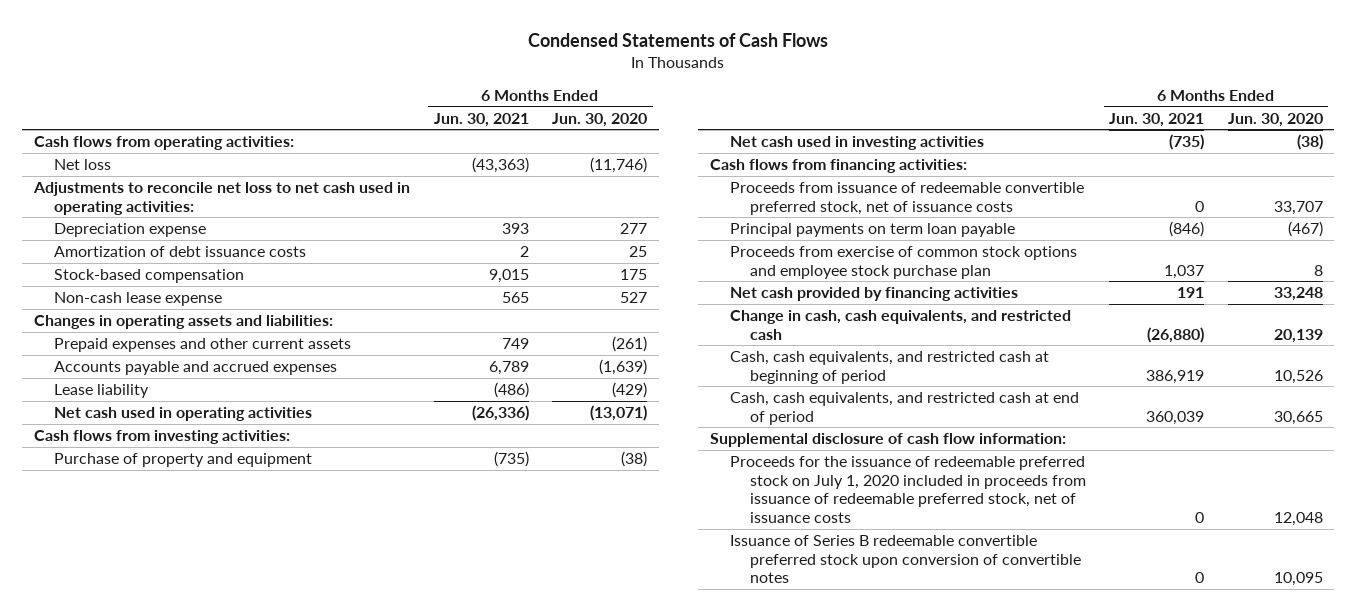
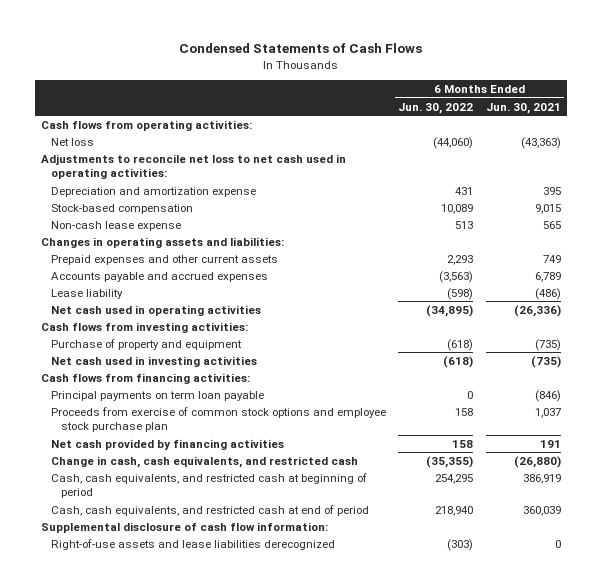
[551,112,647,127] Jun. 30, 2020 -> none
none -> [398,102,474,114] Jun. 30, 2022
[54,246,307,258] Amortization of debt issuance costs -> none
[54,223,207,238] Depreciation expense -> [50,186,256,197] Depreciation and amortization expense
[501,223,529,235] 393 -> [542,186,561,195] 395
[729,182,1084,215] Proceeds from issuance of redeemable convertible preferred stock, net of issuance costs -> none
[729,456,1087,524] Proceeds for the issuance of redeemable preferred stock on July 1, 2020 included in proceeds from issuance of redeemable preferred stock, net of issuance costs -> none
[729,535,1082,584] Issuance of Series B redeemable convertible preferred stock upon conversion of convertible notes -> none
none -> [50,538,335,550] Right-of-use assets and lease liabilities derecognized

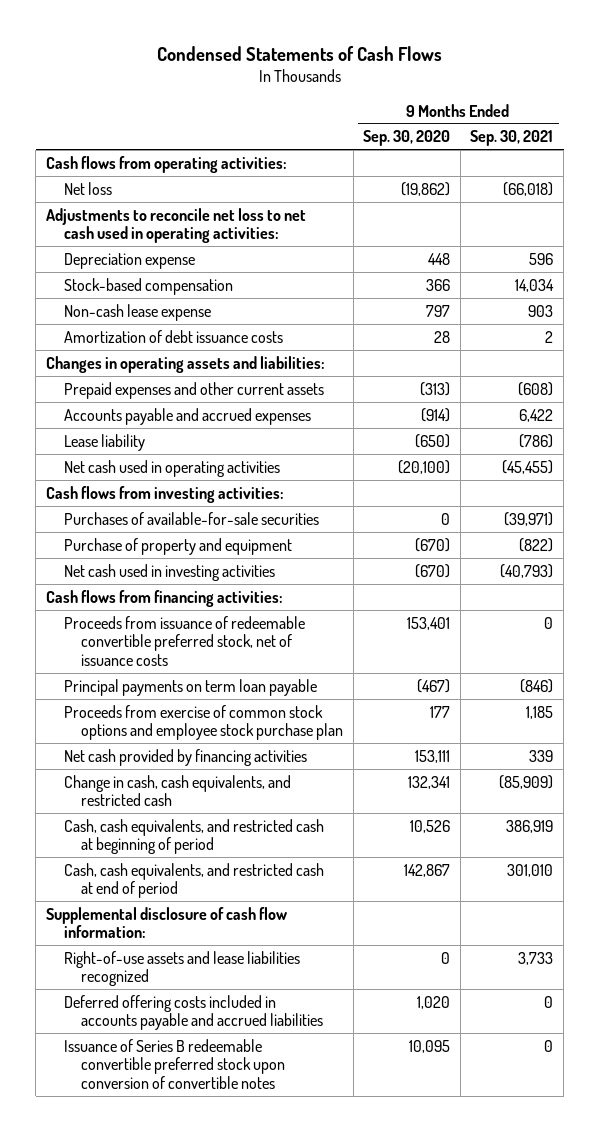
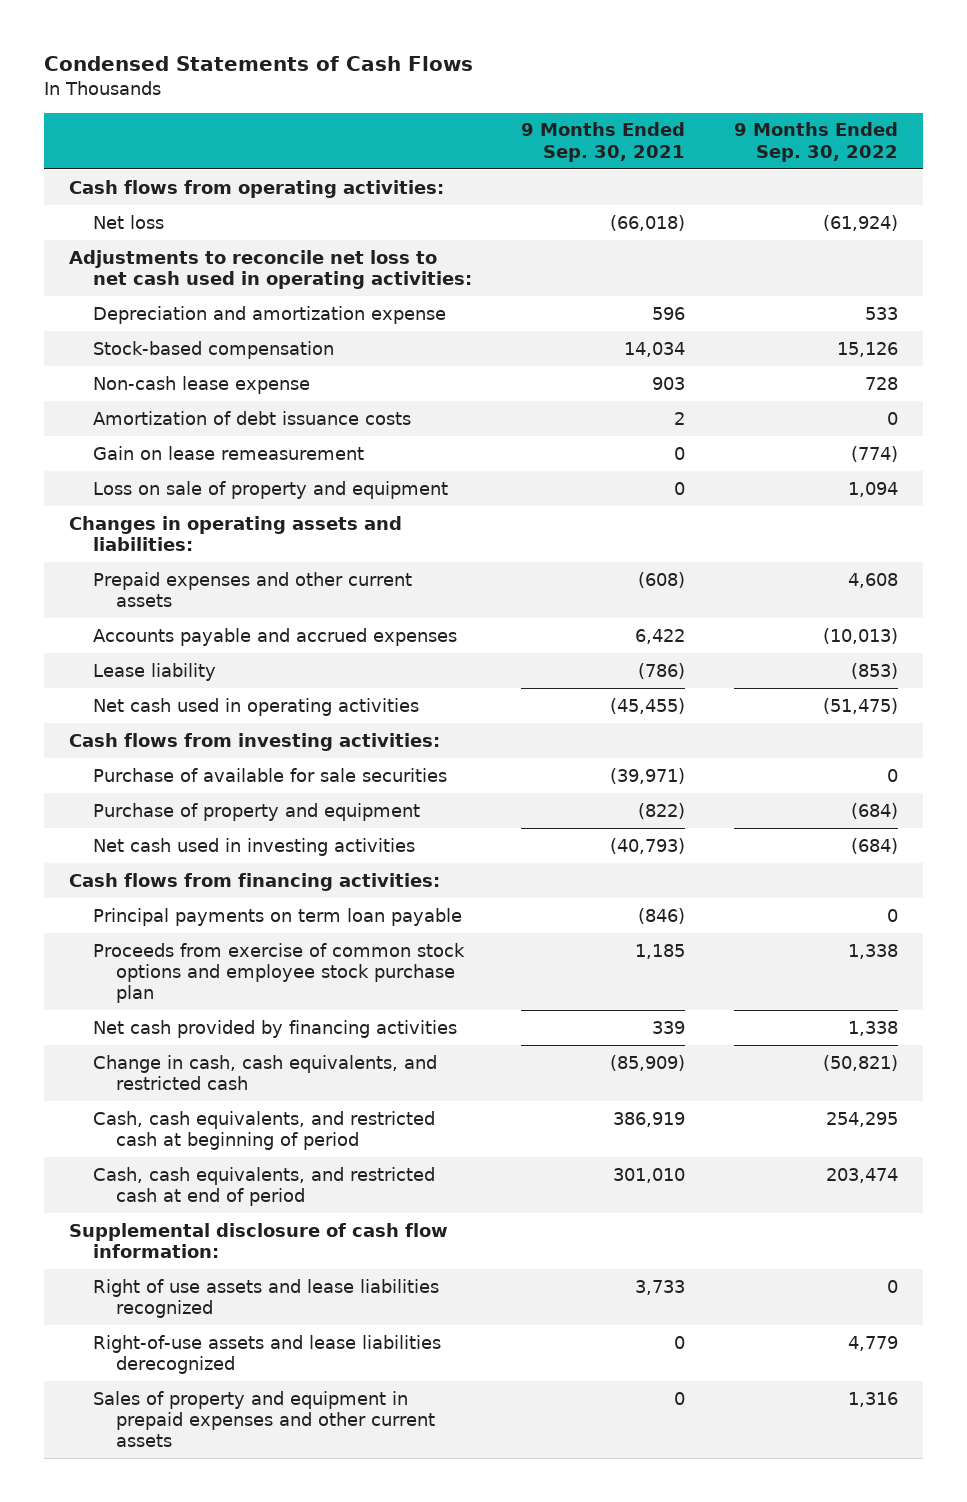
[363,130,451,147] Sep. 30, 2020 -> none
none -> [734,122,899,162] 9 Months Ended Sep. 30, 2022
[63,252,195,269] Depreciation expense -> [92,305,446,324] Depreciation and amortization expense
none -> [92,445,364,460] Gain on lease remeasurement
none -> [92,480,448,499] Loss on sale of property and equipment
[63,511,319,525] Purchases of available-for-sale securities -> [92,767,447,782] Purchase of available for sale securities
[63,615,305,666] Proceeds from issuance of redeemable convertible preferred stock, net of issuance costs -> none
[63,994,324,1031] Deferred offering costs included in accounts payable and accrued liabilities -> none
[63,1038,286,1089] Issuance of Series B redeemable convertible preferred stock upon conversion of convertible notes -> none
[63,950,300,987] Right-of-use assets and lease liabilities recognized -> [92,1278,439,1319] Right of use assets and lease liabilities recognized
none -> [92,1334,441,1375] Right-of-use assets and lease liabilities derecognized
none -> [92,1390,436,1448] Sales of property and equipment in prepaid expenses and other current assets

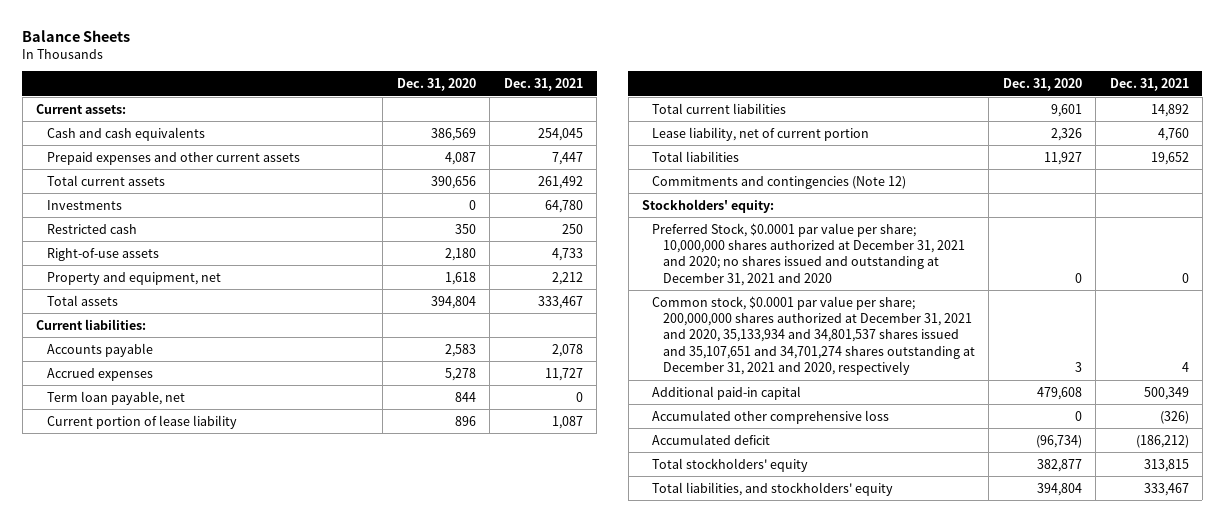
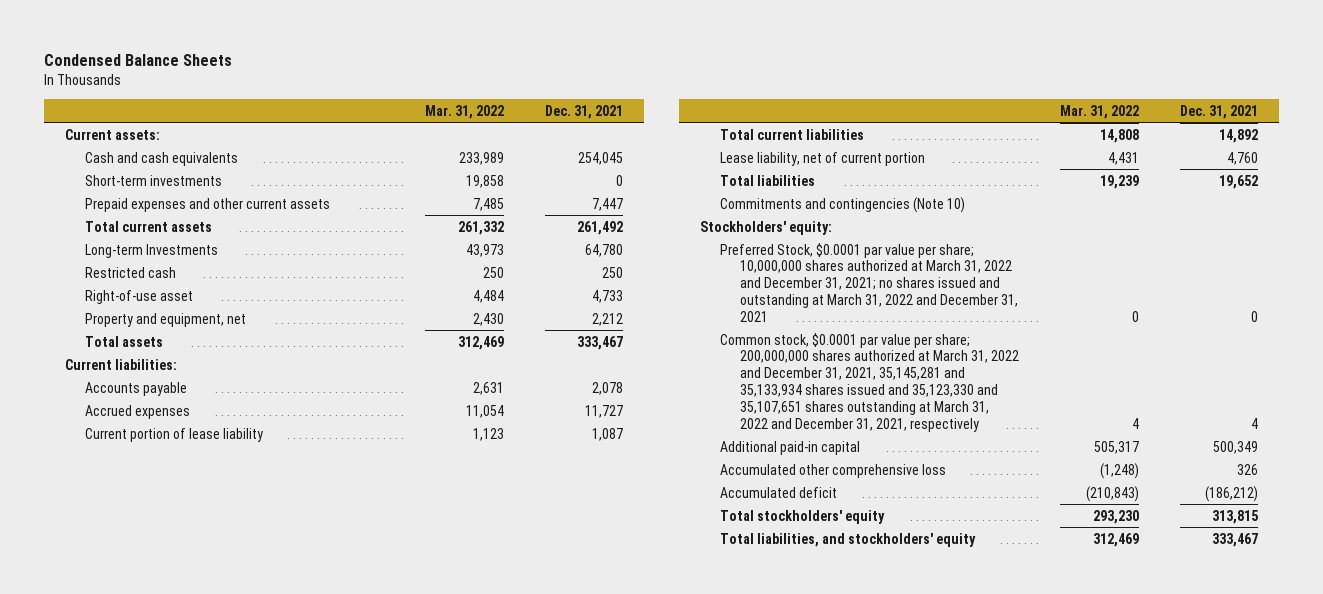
[22,29,131,42] Balance Sheets -> [44,54,233,67] Condensed Balance Sheets
[396,78,476,92] Dec. 31, 2020 -> none
none -> [425,104,505,119] Mar. 31, 2022
none -> [84,174,222,186] Short-term investments
[46,199,122,210] Investments -> [84,243,218,258] Long-term Investments
[46,247,159,261] Right-of-use assets -> [84,289,193,304] Right-of-use asset
[46,390,185,405] Term loan payable, net -> none
[652,175,907,189] Commitments and contingencies (Note 12) -> [719,196,965,213] Commitments and contingencies (Note 10)
[652,222,966,286] Preferred Stock, $0.0001 par value per share; 10,000,000 shares authorized at December 31, 2021 and 2020; no shares issued and outstanding at December 31, 2021 and 2020 -> [719,242,1018,322] Preferred Stock, $0.0001 par value per share; 10,000,000 shares authorized at March 31, 2022 and December 31, 2021; no shares issued and outstanding at March 31, 2022 and December 31, 2021
[652,295,976,376] Common stock, $0.0001 par value per share; 200,000,000 shares authorized at December 31, 2021 and 2020, 35,133,934 and 34,801,537 shares issued and 35,107,651 and 34,701,274 shares outstanding at December 31, 2021 and 2020, respectively -> [719,332,1019,432] Common stock, $0.0001 par value per share; 200,000,000 shares authorized at March 31, 2022 and December 31, 2021, 35,145,281 and 35,133,934 shares issued and 35,123,330 and 35,107,651 shares outstanding at March 31, 2022 and December 31, 2021, respectively
[1159,410,1189,424] (326) -> [1237,463,1259,475] 326

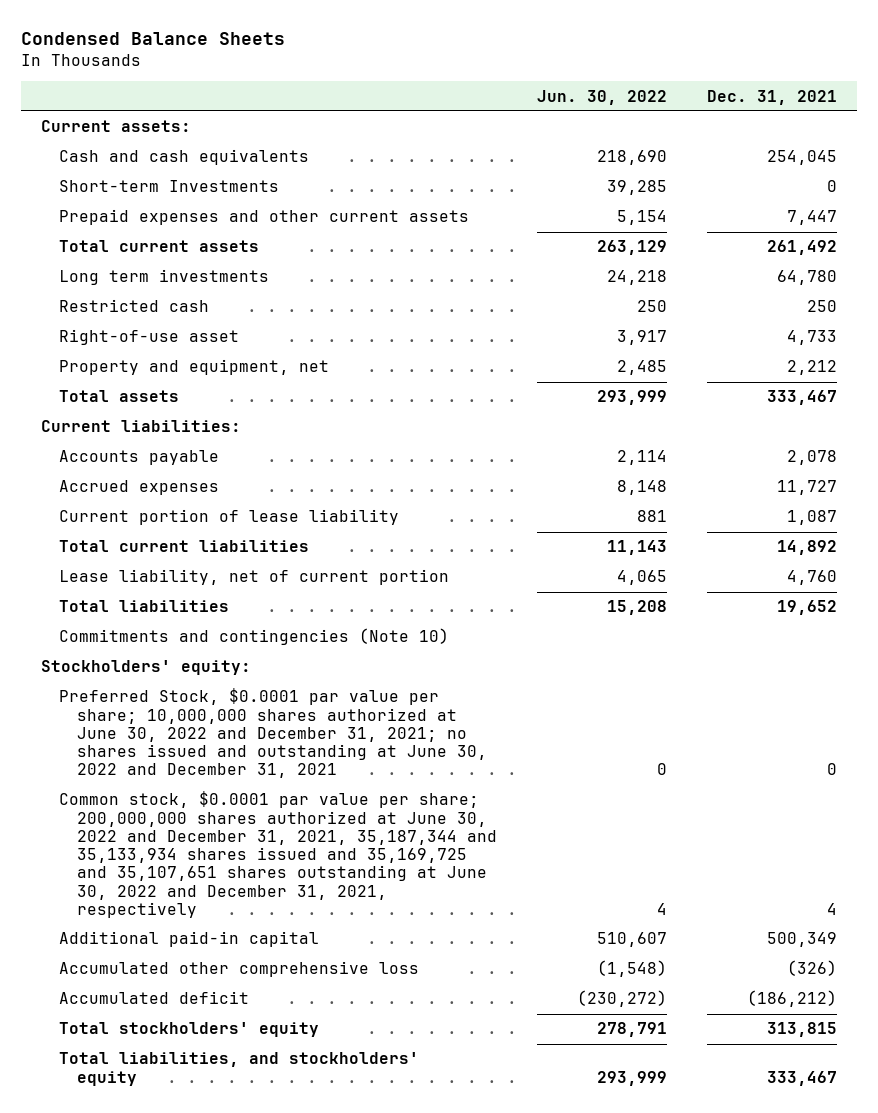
[425,104,505,119] Mar. 31, 2022 -> none
none -> [536,89,667,105] Jun. 30, 2022
[84,174,222,186] Short-term investments -> [59,180,280,193] Short-term Investments
[84,243,218,258] Long-term Investments -> [59,269,270,286] Long term investments
[719,242,1018,322] Preferred Stock, $0.0001 par value per share; 10,000,000 shares authorized at March 31, 2022 and December 31, 2021; no shares issued and outstanding at March 31, 2022 and December 31, 2021 -> [59,688,487,779] Preferred Stock, $0.0001 par value per share; 10,000,000 shares authorized at June 30, 2022 and December 31, 2021; no shares issued and outstanding at June 30, 2022 and December 31, 2021
[719,332,1019,432] Common stock, $0.0001 par value per share; 200,000,000 shares authorized at March 31, 2022 and December 31, 2021, 35,145,281 and 35,133,934 shares issued and 35,123,330 and 35,107,651 shares outstanding at March 31, 2022 and December 31, 2021, respectively -> [59,791,497,918] Common stock, $0.0001 par value per share; 200,000,000 shares authorized at June 30, 2022 and December 31, 2021, 35,187,344 and 35,133,934 shares issued and 35,169,725 and 35,107,651 shares outstanding at June 30, 2022 and December 31, 2021, respectively
[1237,463,1259,475] 326 -> [786,960,837,977] (326)

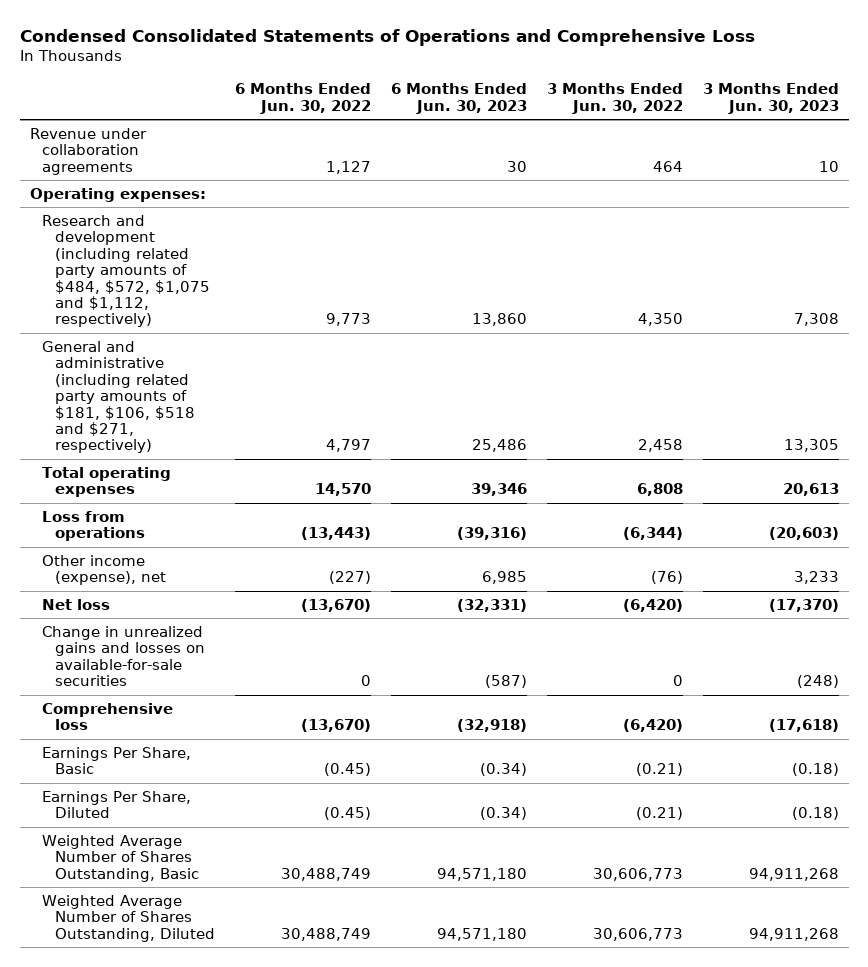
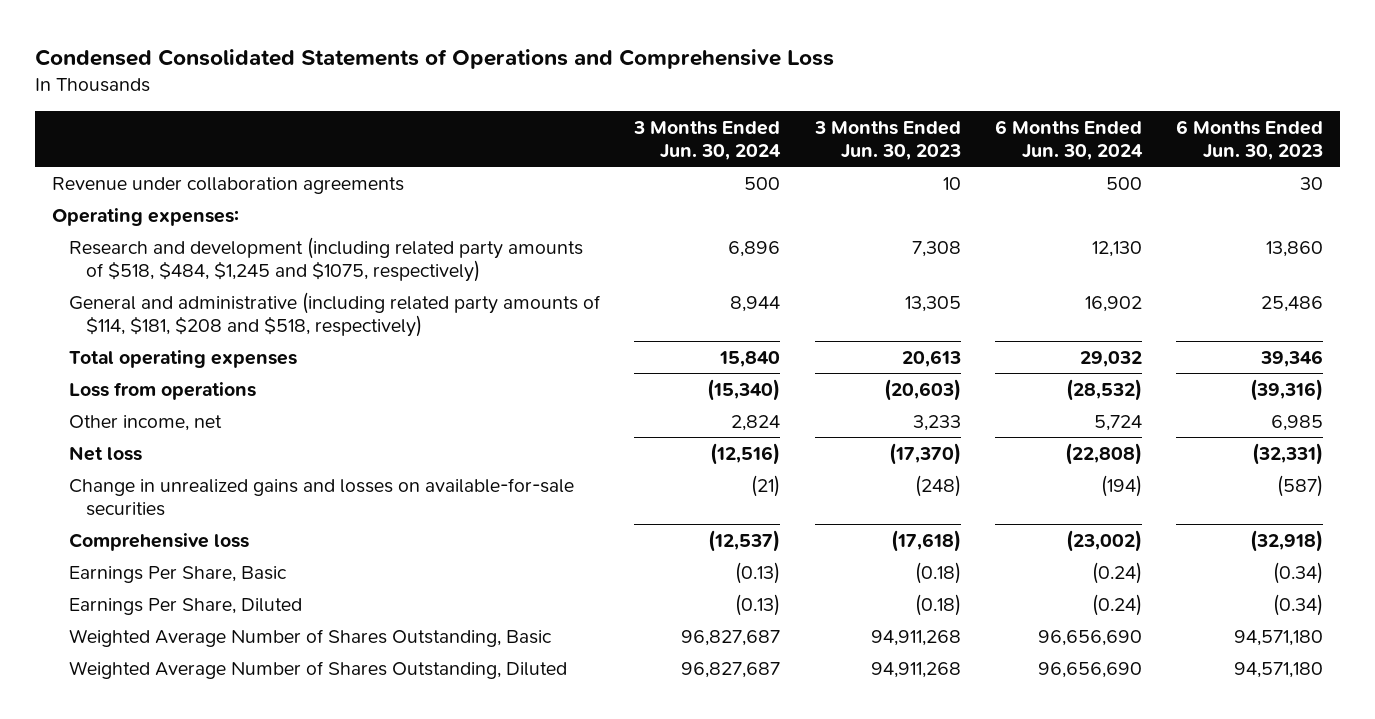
[234,83,371,114] 6 Months Ended Jun. 30, 2022 -> none
[546,83,683,114] 3 Months Ended Jun. 30, 2022 -> none
none -> [633,120,782,160] 3 Months Ended Jun. 30, 2024
none -> [995,119,1144,160] 6 Months Ended Jun. 30, 2024
[42,214,211,328] Research and development (including related party amounts of $484, $572, $1,075 and $1,112, respectively) -> [69,236,584,282] Research and development (including related party amounts of $518, $484, $1,245 and $1075, respectively)
[42,340,196,454] General and administrative (including related party amounts of $181, $106, $518 and $271, respectively) -> [69,291,602,337] General and administrative (including related party amounts of $114, $181, $208 and $518, respectively)
[42,554,167,586] Other income (expense), net -> [69,414,223,431] Other income, net

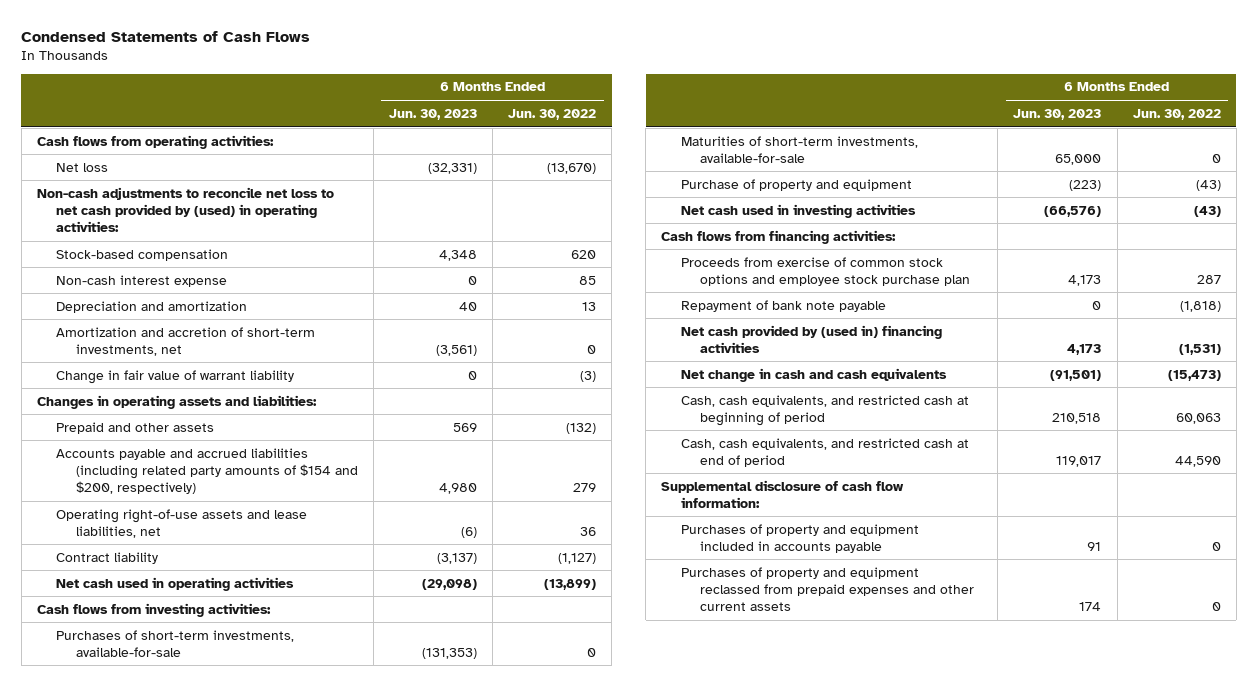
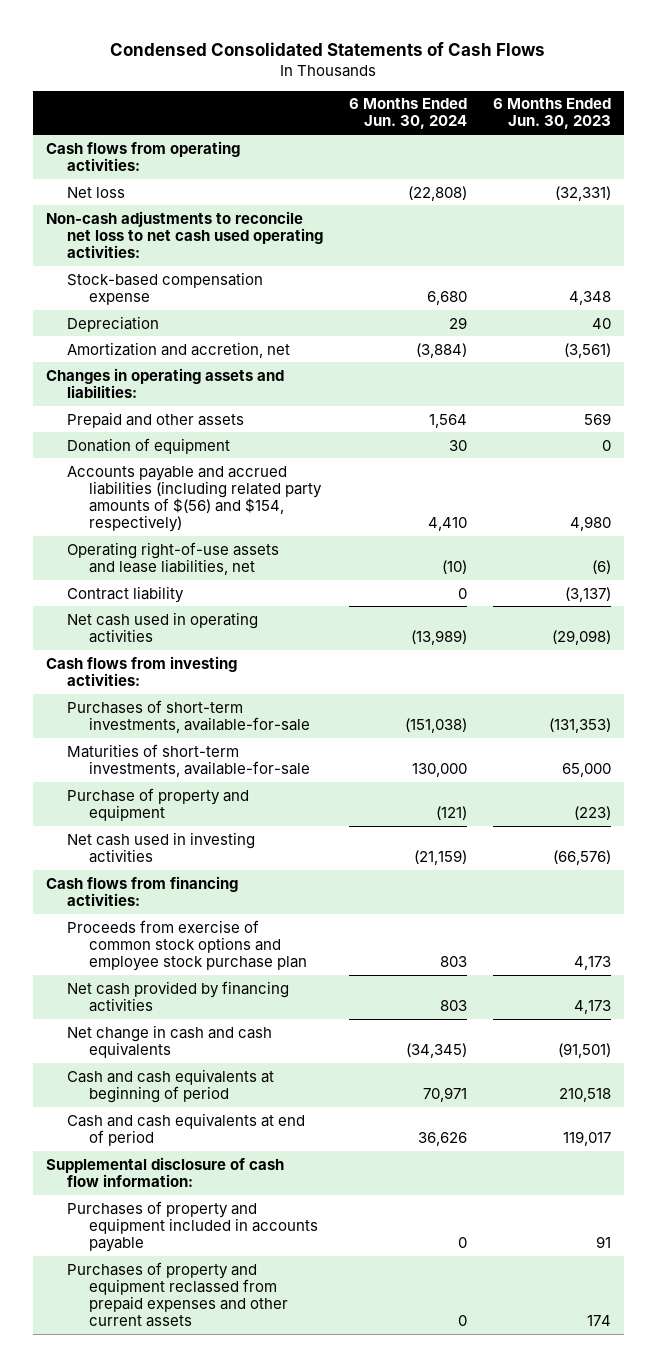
[21,31,311,43] Condensed Statements of Cash Flows -> [110,41,546,56] Condensed Consolidated Statements of Cash Flows
[508,108,597,120] Jun. 30, 2022 -> none
none -> [348,98,467,130] 6 Months Ended Jun. 30, 2024
[56,274,228,287] Non-cash interest expense -> none
[56,369,295,384] Change in fair value of warrant liability -> none
[36,186,334,232] Non-cash adjustments to reconcile net loss to net cash provided by (used) in operating activities: -> [45,210,324,258] Non-cash adjustments to reconcile net loss to net cash used operating activities:
[56,248,229,261] Stock-based compensation -> [67,271,264,305] Stock-based compensation expense
[56,300,248,313] Depreciation and amortization -> [67,315,160,332] Depreciation
[56,326,316,356] Amortization and accretion of short-term investments, net -> [67,341,291,358] Amortization and accretion, net
none -> [67,437,231,454] Donation of equipment
[56,447,358,494] Accounts payable and accrued liabilities (including related party amounts of $154 and $200, respectively) -> [67,465,322,533] Accounts payable and accrued liabilities (including related party amounts of $(56) and $154, respectively)
[680,299,886,312] Repayment of bank note payable -> none
[680,324,942,353] Net cash provided by (used in) financing activities -> [67,980,290,1012] Net cash provided by financing activities
[680,394,969,426] Cash, cash equivalents, and restricted cash at beginning of period -> [67,1068,275,1103] Cash and cash equivalents at beginning of period
[680,437,969,467] Cash, cash equivalents, and restricted cash at end of period -> [67,1112,306,1146] Cash and cash equivalents at end of period

